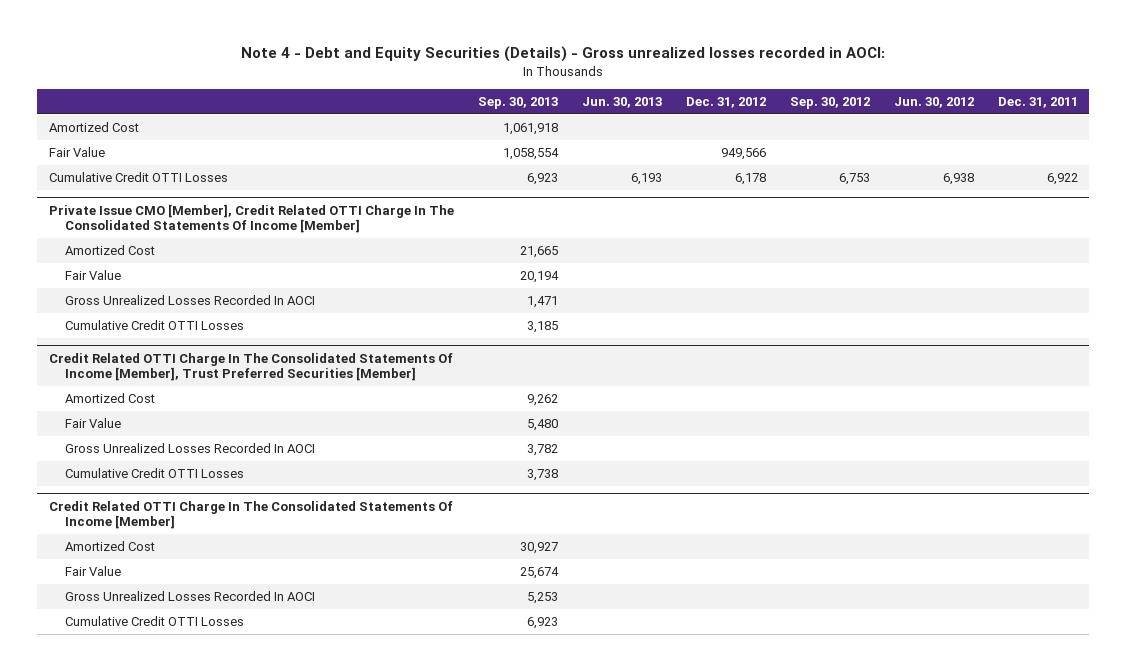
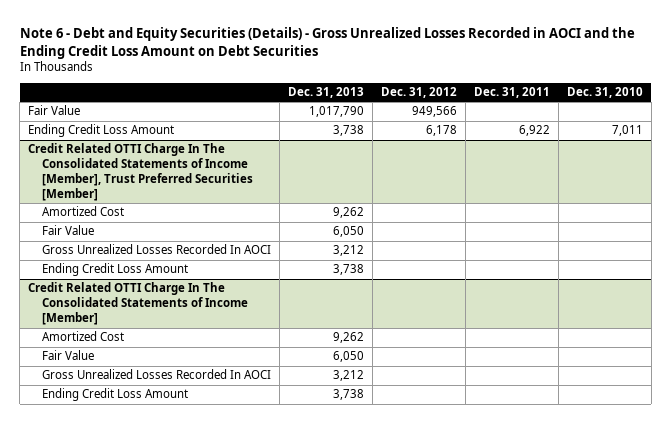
[241,45,886,62] Note 4 - Debt and Equity Securities (Details) - Gross unrealized losses recorded in AOCI: -> [19,26,635,59] Note 6 - Debt and Equity Securities (Details) - Gross Unrealized Losses Recorded in AOCI and the Ending Credit Loss Amount on Debt Securities
[478,97,559,110] Sep. 30, 2013 -> none
[582,97,663,109] Jun. 30, 2013 -> none
[789,97,870,110] Sep. 30, 2012 -> none
[893,97,974,109] Jun. 30, 2012 -> none
none -> [288,87,365,99] Dec. 31, 2013
none -> [566,87,643,99] Dec. 31, 2010
[49,122,140,133] Amortized Cost -> none
[49,203,455,234] Private Issue CMO [Member], Credit Related OTTI Charge In The Consolidated Statements Of Income [Member] -> none
[65,245,156,256] Amortized Cost -> none
[65,270,122,281] Fair Value -> none
[65,295,316,306] Gross Unrealized Losses Recorded In AOCI -> none
[65,320,245,331] Cumulative Credit OTTI Losses -> none
[49,172,229,183] Cumulative Credit OTTI Losses -> [28,124,175,138] Ending Credit Loss Amount
[49,352,454,382] Credit Related OTTI Charge In The Consolidated Statements Of Income [Member], Trust Preferred Securities [Member] -> [28,143,254,202] Credit Related OTTI Charge In The Consolidated Statements of Income [Member], Trust Preferred Securities [Member]
[65,468,245,479] Cumulative Credit OTTI Losses -> [42,263,189,277] Ending Credit Loss Amount
[49,500,454,530] Credit Related OTTI Charge In The Consolidated Statements Of Income [Member] -> [28,282,249,326] Credit Related OTTI Charge In The Consolidated Statements of Income [Member]
[65,616,245,627] Cumulative Credit OTTI Losses -> [42,388,189,402] Ending Credit Loss Amount

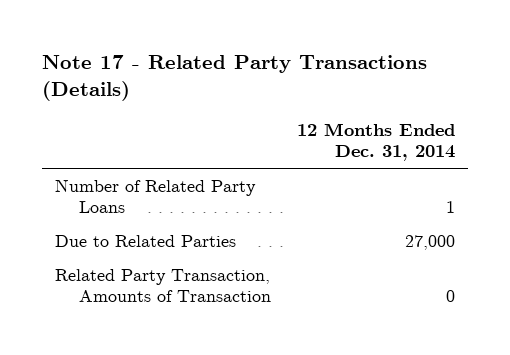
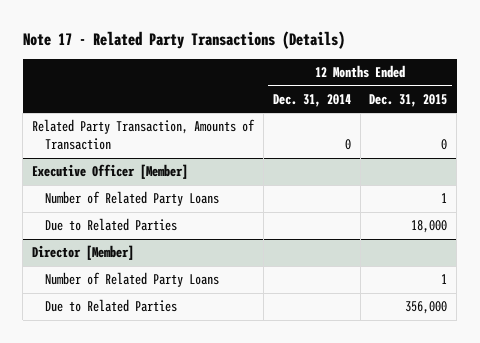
none -> [369,94,448,108] Dec. 31, 2015
[55,178,257,213] Number of Related Party Loans -> none
[55,234,237,247] Due to Related Parties -> none
none -> [32,164,189,180] Executive Officer [Member]
none -> [45,191,220,207] Number of Related Party Loans
none -> [45,218,178,232] Due to Related Parties
none -> [32,245,135,261] Director [Member]
none -> [45,272,220,288] Number of Related Party Loans
none -> [45,299,178,313] Due to Related Parties

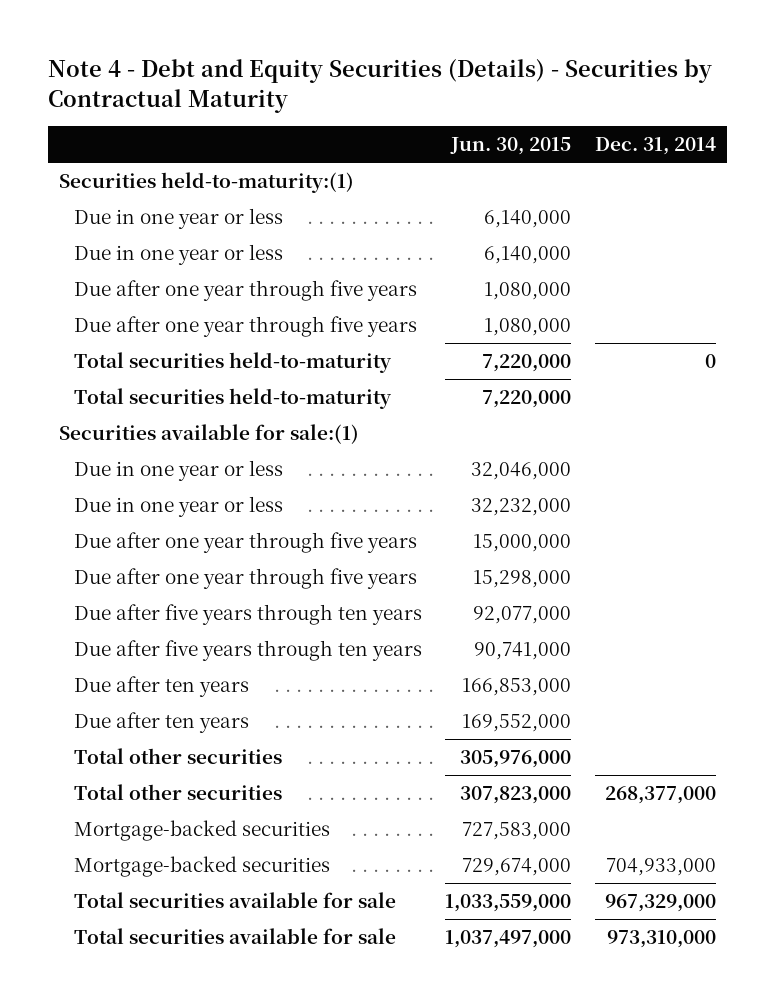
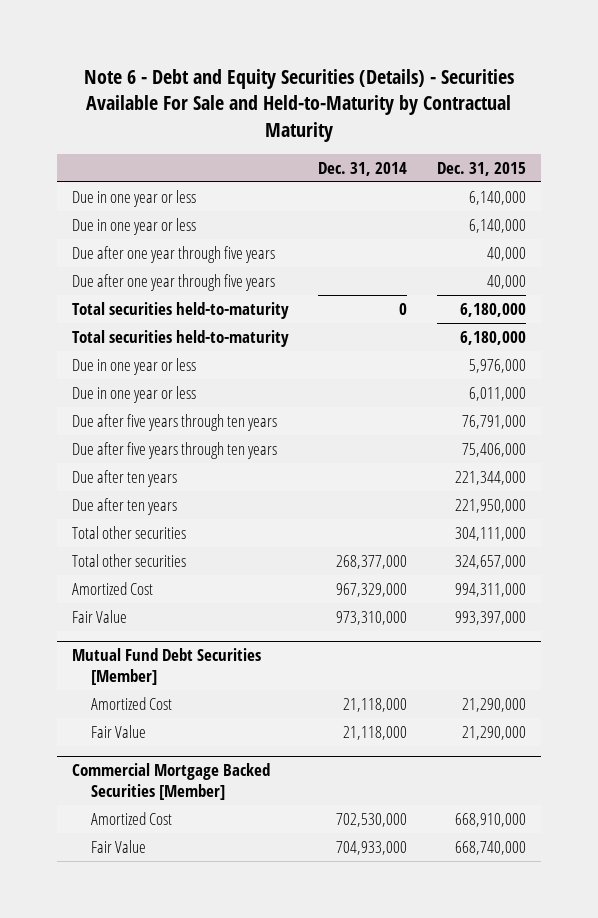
[47,59,712,113] Note 4 - Debt and Equity Securities (Details) - Securities by Contractual Maturity -> [83,68,514,143] Note 6 - Debt and Equity Securities (Details) - Securities Available For Sale and Held-to-Maturity by Contractual Maturity
[450,136,572,155] Jun. 30, 2015 -> none
none -> [437,162,527,177] Dec. 31, 2015
[59,172,355,194] Securities held-to-maturity:(1) -> none
[59,424,360,445] Securities available for sale:(1) -> none
[74,532,418,554] Due after one year through five years -> none
[74,568,418,590] Due after one year through five years -> none
[74,820,331,842] Mortgage-backed securities -> none
[74,856,331,878] Mortgage-backed securities -> none
[74,892,397,909] Total securities available for sale -> [71,581,153,595] Amortized Cost
[74,928,397,945] Total securities available for sale -> [71,609,127,623] Fair Value
none -> [71,648,261,686] Mutual Fund Debt Securities [Member]
none -> [91,696,173,710] Amortized Cost
none -> [91,724,147,738] Fair Value
none -> [71,763,270,801] Commercial Mortgage Backed Securities [Member]
none -> [91,811,173,825] Amortized Cost
none -> [91,839,147,853] Fair Value

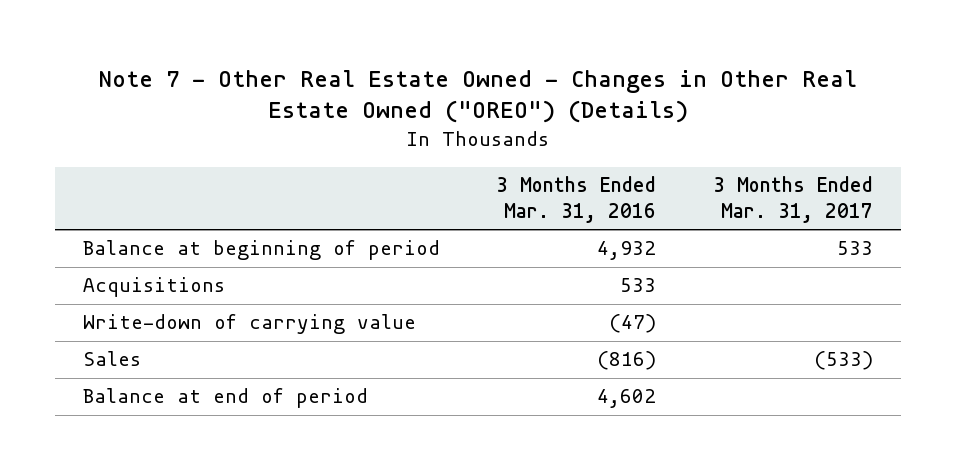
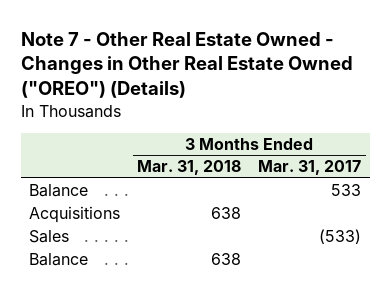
[496,175,657,223] 3 Months Ended Mar. 31, 2016 -> none
none -> [137,160,242,176] Mar. 31, 2018
[83,240,441,261] Balance at beginning of period -> [29,184,89,198] Balance
[83,314,417,335] Write-down of carrying value -> none
[83,388,369,409] Balance at end of period -> [29,253,89,267] Balance

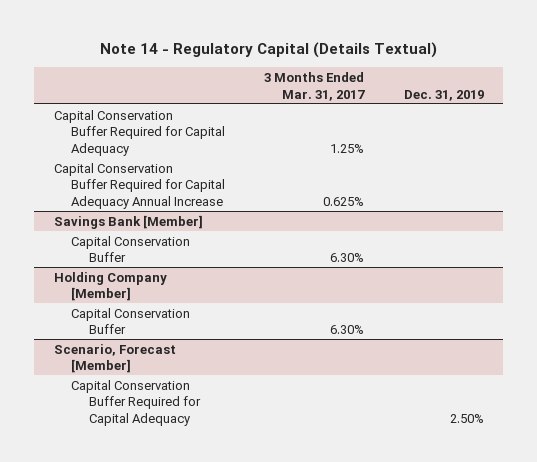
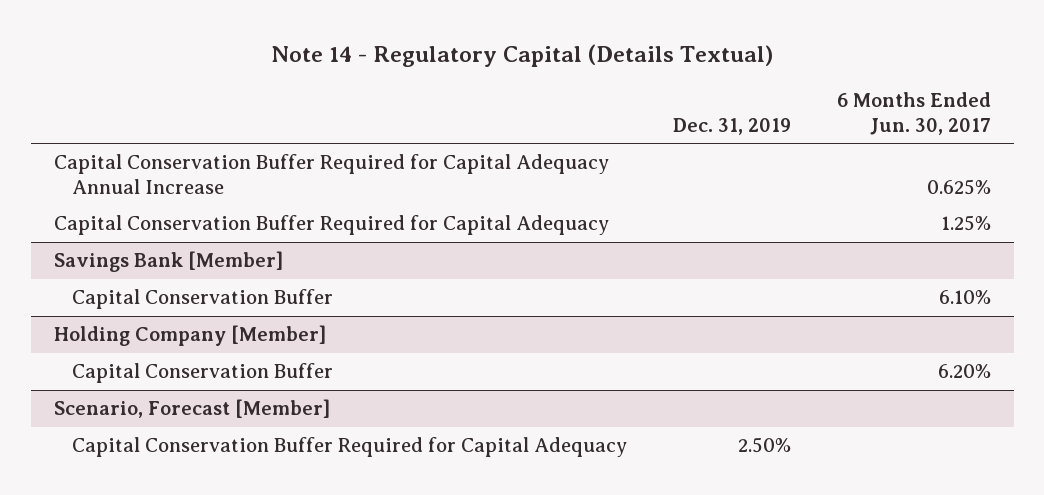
[264,71,366,101] 3 Months Ended Mar. 31, 2017 -> none
none -> [836,91,991,135] 6 Months Ended Jun. 30, 2017
[53,109,226,156] Capital Conservation Buffer Required for Capital Adequacy -> [53,215,609,236] Capital Conservation Buffer Required for Capital Adequacy

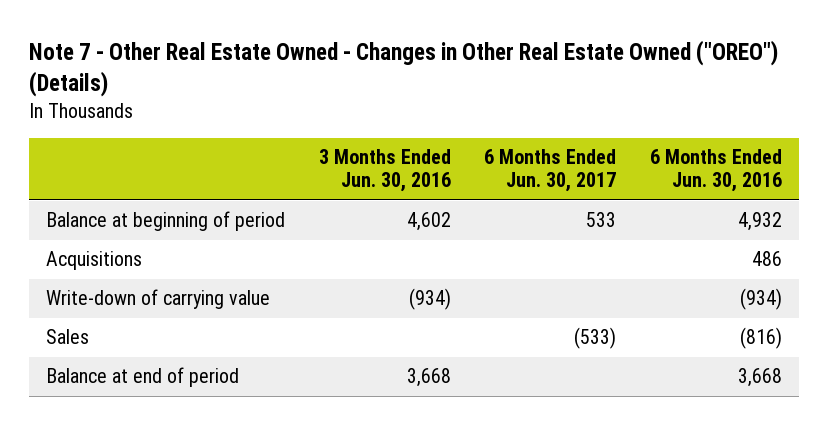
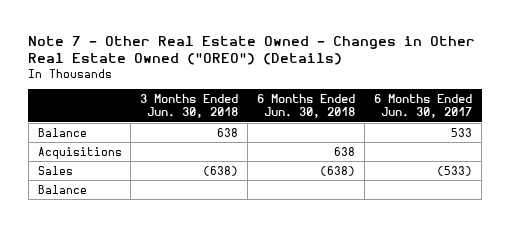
[318,149,451,193] 3 Months Ended Jun. 30, 2016 -> none
[649,149,782,193] 6 Months Ended Jun. 30, 2016 -> none
none -> [140,94,239,119] 3 Months Ended Jun. 30, 2018
none -> [257,94,356,119] 6 Months Ended Jun. 30, 2018
[45,211,285,232] Balance at beginning of period -> [37,127,87,137] Balance
[45,289,270,310] Write-down of carrying value -> none
[45,367,239,388] Balance at end of period -> [37,184,87,194] Balance

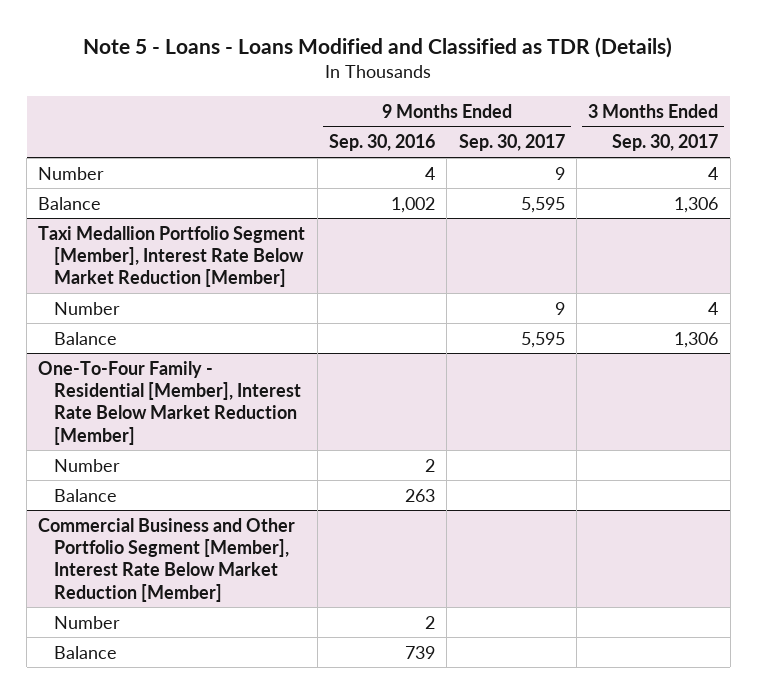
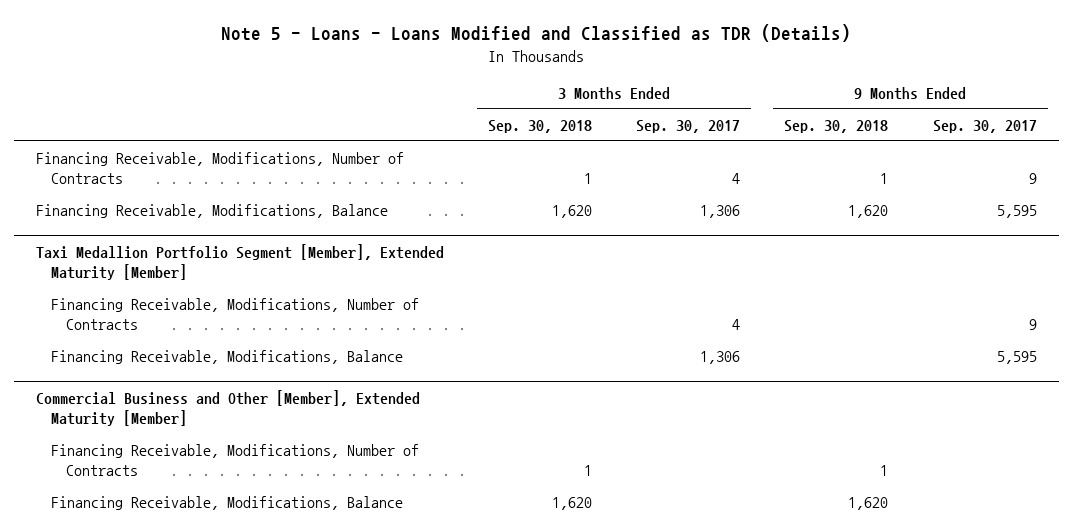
[329,134,436,152] Sep. 30, 2016 -> none
none -> [488,120,593,134] Sep. 30, 2018
none -> [784,120,889,134] Sep. 30, 2018
[38,225,306,288] Taxi Medallion Portfolio Segment [Member], Interest Rate Below Market Reduction [Member] -> none
[53,301,120,315] Number -> none
[53,331,117,345] Balance -> none
[38,360,301,445] One-To-Four Family - Residential [Member], Interest Rate Below Market Reduction [Member] -> none
[53,458,120,472] Number -> none
[53,488,117,502] Balance -> none
[38,517,296,602] Commercial Business and Other Portfolio Segment [Member], Interest Rate Below Market Reduction [Member] -> none
[53,615,120,629] Number -> none
[53,645,117,659] Balance -> none
[38,166,105,180] Number -> [36,152,405,185] Financing Receivable, Modifications, Number of Contracts
[38,196,102,210] Balance -> [36,204,389,219] Financing Receivable, Modifications, Balance
none -> [36,244,445,281] Taxi Medallion Portfolio Segment [Member], Extended Maturity [Member]
none -> [50,298,419,331] Financing Receivable, Modifications, Number of Contracts
none -> [50,350,403,365] Financing Receivable, Modifications, Balance
none -> [36,390,421,427] Commercial Business and Other [Member], Extended Maturity [Member]
none -> [50,444,419,477] Financing Receivable, Modifications, Number of Contracts
none -> [50,496,403,511] Financing Receivable, Modifications, Balance

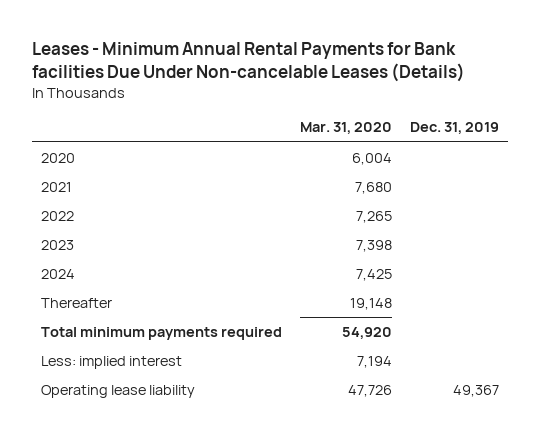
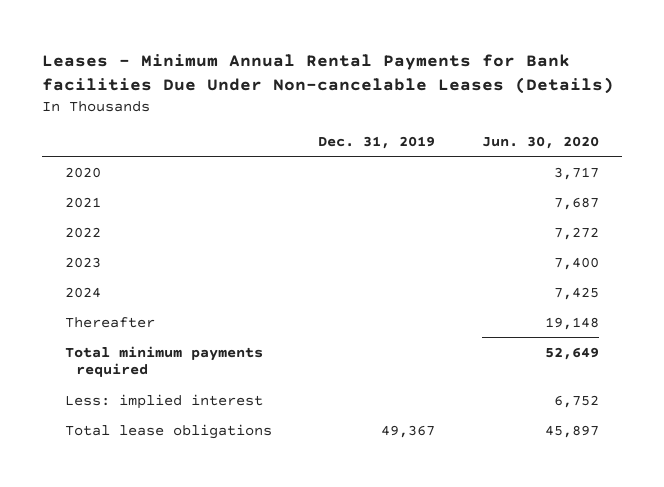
[300,122,393,135] Mar. 31, 2020 -> none
none -> [481,135,599,149] Jun. 30, 2020
[41,385,196,399] Operating lease liability -> [65,423,273,439] Total lease obligations

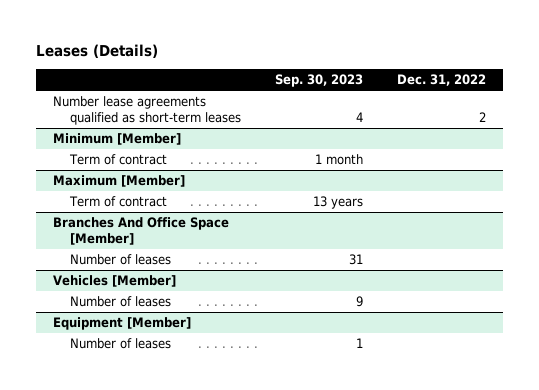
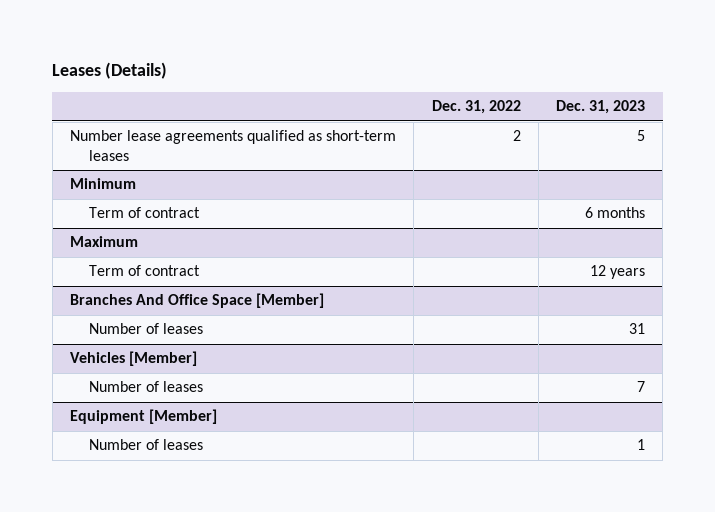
[275,74,364,88] Sep. 30, 2023 -> none
none -> [555,100,645,115] Dec. 31, 2023
[52,133,181,146] Minimum [Member] -> [70,178,137,190] Minimum
[52,175,185,188] Maximum [Member] -> [70,236,139,248] Maximum

